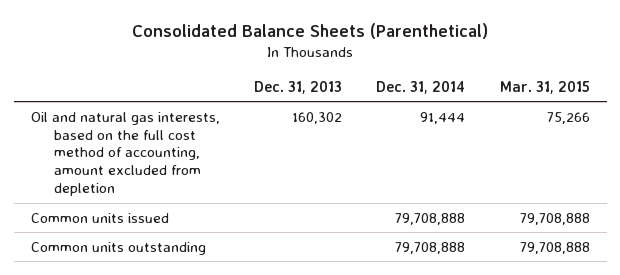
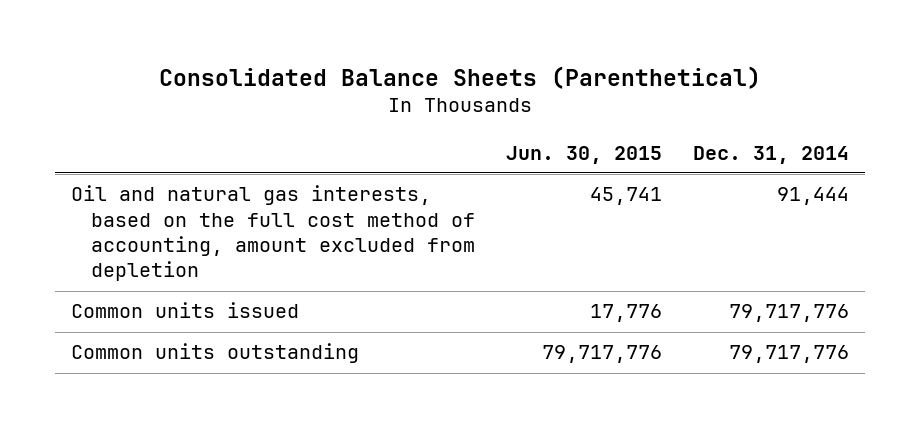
[254,81,343,95] Dec. 31, 2013 -> none
[499,81,590,95] Mar. 31, 2015 -> none
none -> [506,145,663,164] Jun. 30, 2015
[395,212,466,225] 79,708,888 -> [729,304,850,323] 79,717,776
[395,241,466,254] 79,708,888 -> [729,345,850,364] 79,717,776

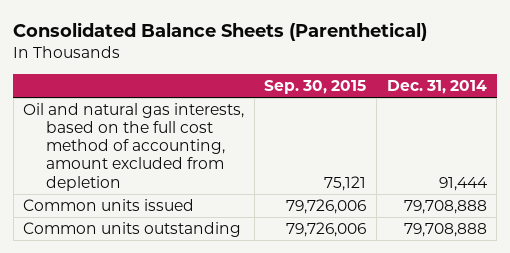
[506,145,663,164] Jun. 30, 2015 -> none
none -> [264,79,367,94] Sep. 30, 2015
[729,304,850,323] 79,717,776 -> [403,200,487,215] 79,708,888
[729,345,850,364] 79,717,776 -> [403,223,487,238] 79,708,888

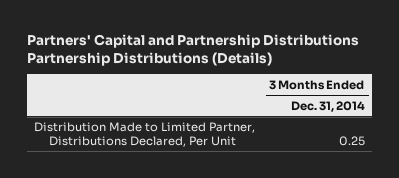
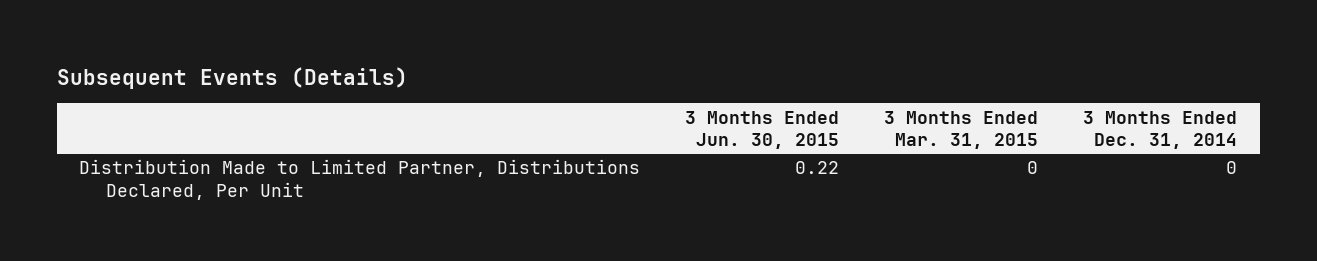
[27,34,360,66] Partners' Capital and Partnership Distributions Partnership Distributions (Details) -> [56,67,408,90] Subsequent Events (Details)
none -> [685,110,840,150] 3 Months Ended Jun. 30, 2015
none -> [884,110,1039,150] 3 Months Ended Mar. 31, 2015
[338,136,365,147] 0.25 -> [1226,161,1238,175] 0

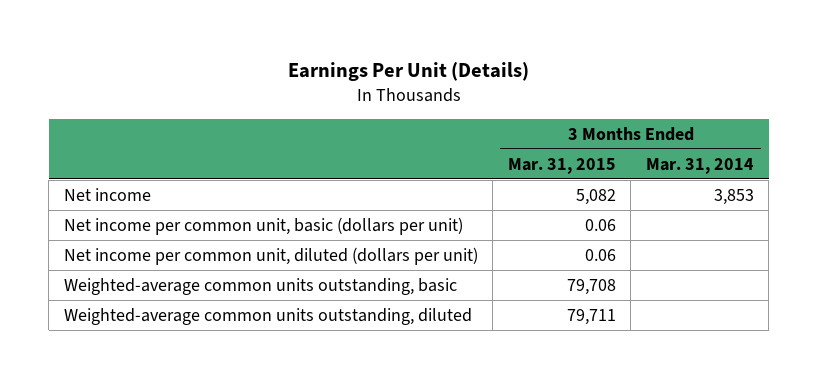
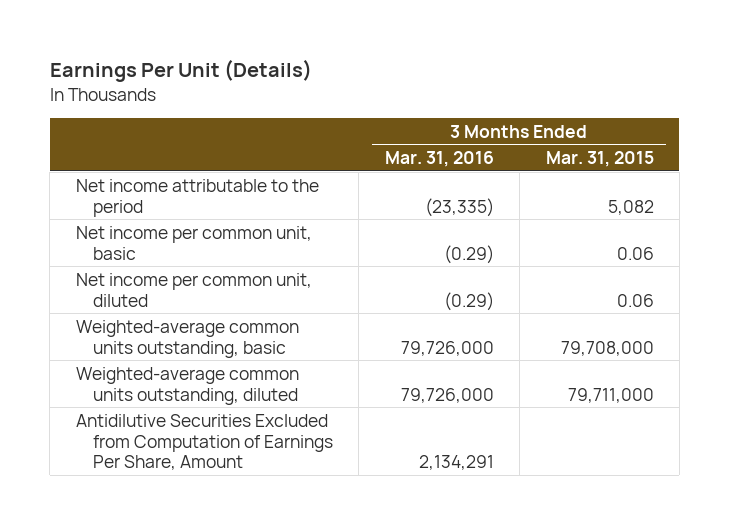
[645,157,754,174] Mar. 31, 2014 -> none
none -> [384,150,494,167] Mar. 31, 2016
[63,187,151,201] Net income -> [75,178,319,217] Net income attributable to the period
[63,216,463,235] Net income per common unit, basic (dollars per unit) -> [75,225,312,260] Net income per common unit, basic
[63,246,478,265] Net income per common unit, diluted (dollars per unit) -> [75,272,312,307] Net income per common unit, diluted
[566,278,616,295] 79,708 -> [560,340,654,356] 79,708,000
[566,308,616,325] 79,711 -> [567,387,654,403] 79,711,000
none -> [75,413,334,471] Antidilutive Securities Excluded from Computation of Earnings Per Share, Amount

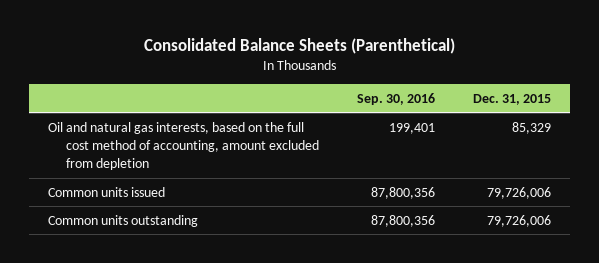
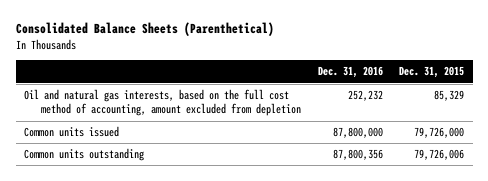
[357,92,436,105] Sep. 30, 2016 -> none
none -> [317,66,383,79] Dec. 31, 2016
[487,186,552,199] 79,726,006 -> [414,127,465,139] 79,726,000

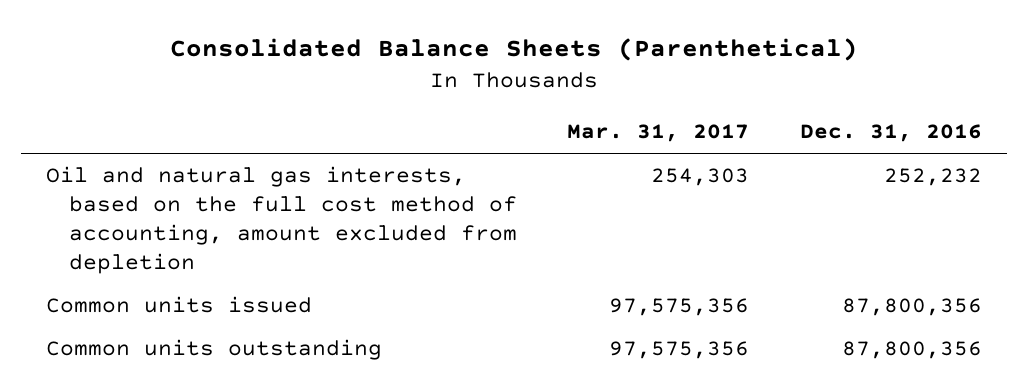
[399,66,465,79] Dec. 31, 2015 -> none
none -> [567,124,750,143] Mar. 31, 2017
[332,127,383,139] 87,800,000 -> [841,298,982,317] 87,800,356

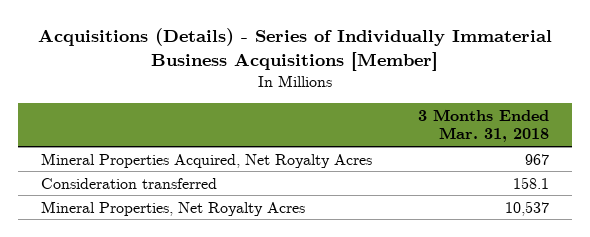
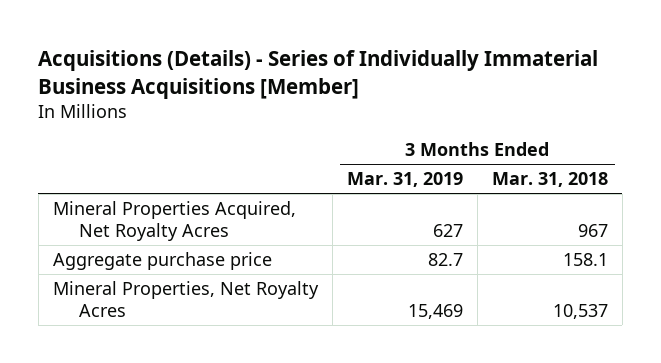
none -> [346,172,463,188] Mar. 31, 2019
[40,177,217,189] Consideration transferred -> [52,251,272,270] Aggregate purchase price

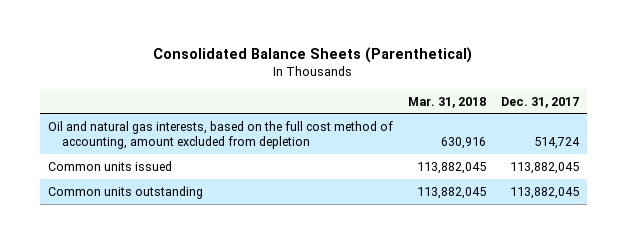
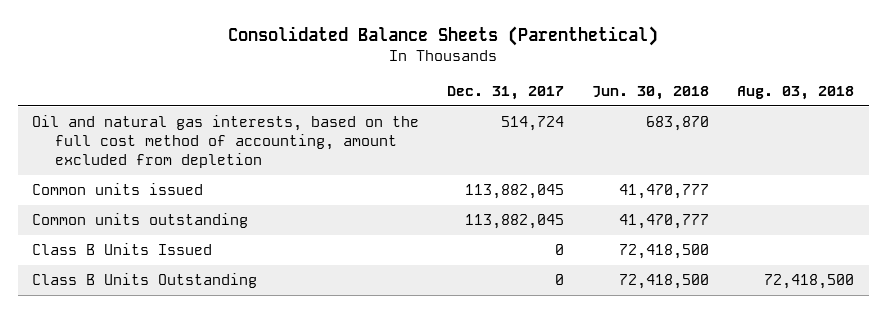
[407,96,486,108] Mar. 31, 2018 -> none
none -> [592,86,710,101] Jun. 30, 2018
none -> [737,86,855,101] Aug. 03, 2018
none -> [32,243,213,256] Class B Units Issued
none -> [32,273,258,289] Class B Units Outstanding

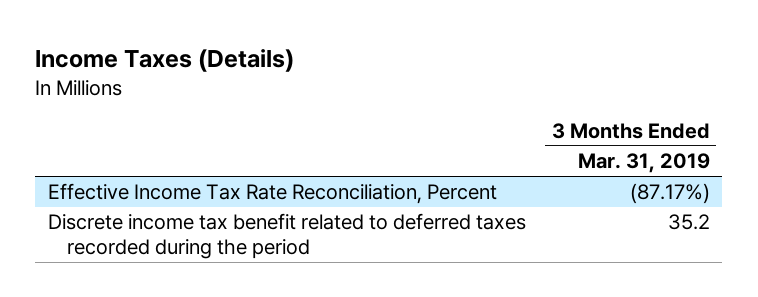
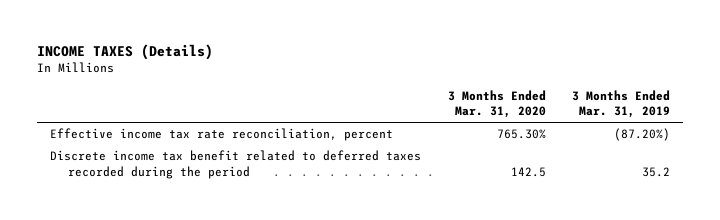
[35,49,295,73] Income Taxes (Details) -> [36,43,213,60] INCOME TAXES (Details)
none -> [447,89,546,119] 3 Months Ended Mar. 31, 2020
[48,183,498,205] Effective Income Tax Rate Reconciliation, Percent -> [50,128,394,142] Effective income tax rate reconciliation, percent
[629,183,710,205] (87.17%) -> [613,128,670,142] (87.20%)

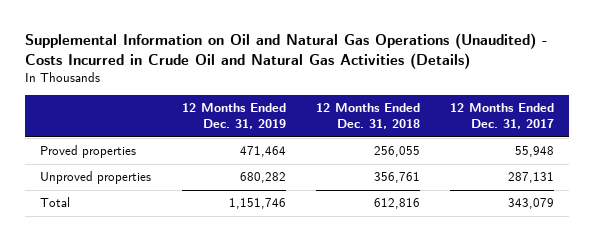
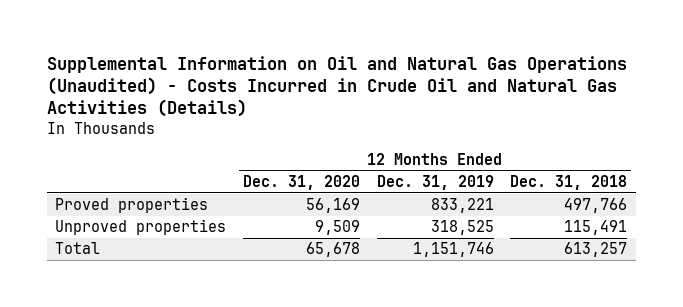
[450,102,555,130] 12 Months Ended Dec. 31, 2017 -> none
none -> [243,174,361,190] Dec. 31, 2020
[239,146,286,158] 471,464 -> [430,198,494,214] 833,221
[373,146,420,158] 256,055 -> [564,198,628,214] 497,766
[239,172,286,184] 680,282 -> [430,220,494,236] 318,525
[373,172,420,184] 356,761 -> [564,220,628,236] 115,491
[373,198,420,210] 612,816 -> [564,242,628,258] 613,257

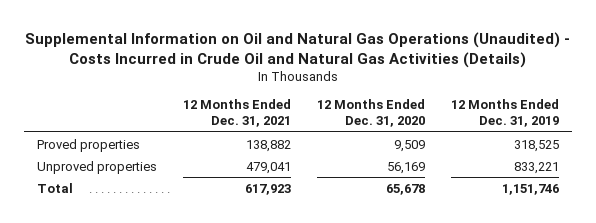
[510,174,628,190] Dec. 31, 2018 -> none
none -> [182,99,291,128] 12 Months Ended Dec. 31, 2021
[306,198,361,214] 56,169 -> [394,139,426,152] 9,509
[430,198,494,214] 833,221 -> [514,139,560,152] 318,525
[315,220,361,236] 9,509 -> [387,161,426,174] 56,169
[430,220,494,236] 318,525 -> [514,161,560,174] 833,221

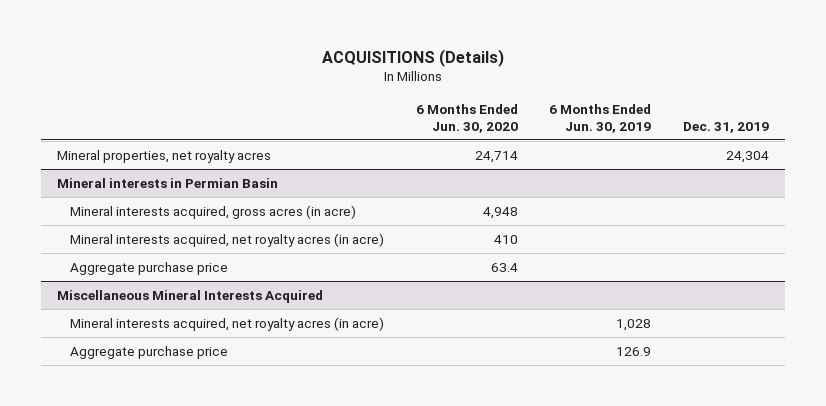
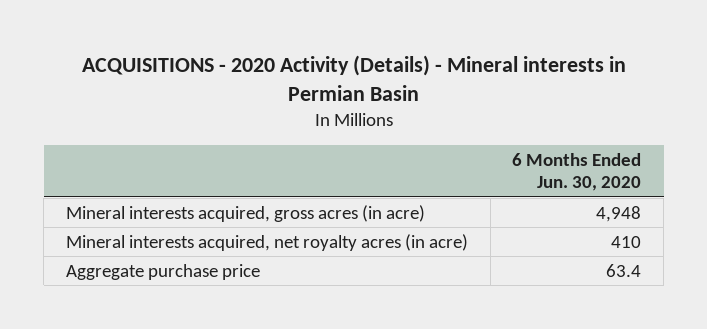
[322,48,505,67] ACQUISITIONS (Details) -> [81,55,626,102] ACQUISITIONS - 2020 Activity (Details) - Mineral interests in Permian Basin
[549,103,652,133] 6 Months Ended Jun. 30, 2019 -> none
[682,121,769,133] Dec. 31, 2019 -> none
[57,149,272,163] Mineral properties, net royalty acres -> none
[57,177,279,188] Mineral interests in Permian Basin -> none
[57,289,324,303] Miscellaneous Mineral Interests Acquired -> none
[69,316,384,331] Mineral interests acquired, net royalty acres (in acre) -> none
[69,345,228,359] Aggregate purchase price -> none

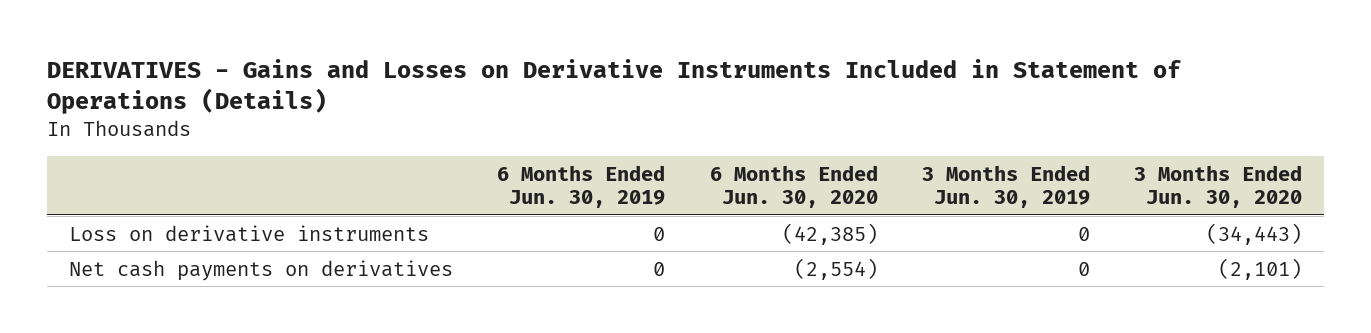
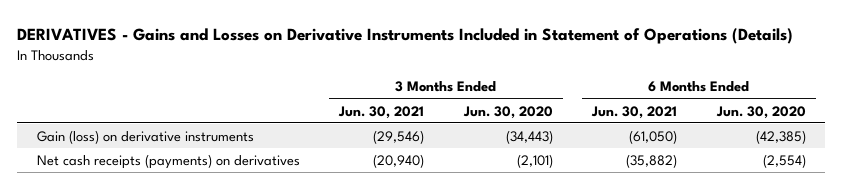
[497,164,666,209] 6 Months Ended Jun. 30, 2019 -> none
[921,164,1090,209] 3 Months Ended Jun. 30, 2019 -> none
none -> [338,105,425,119] Jun. 30, 2021
none -> [591,105,678,119] Jun. 30, 2021
[69,224,430,242] Loss on derivative instruments -> [36,129,254,144] Gain (loss) on derivative instruments
[69,259,454,281] Net cash payments on derivatives -> [36,153,300,169] Net cash receipts (payments) on derivatives

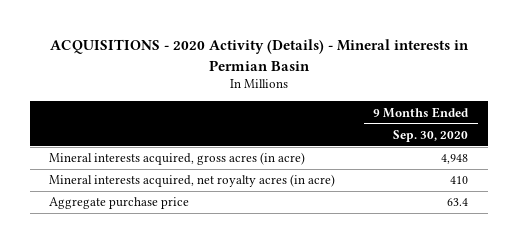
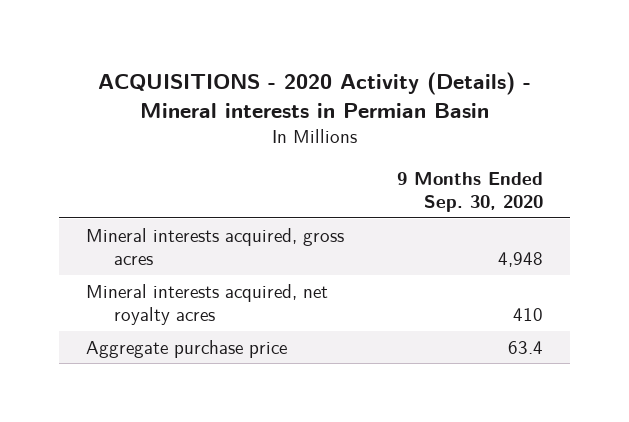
[49,152,306,166] Mineral interests acquired, gross acres (in acre) -> [85,227,344,266] Mineral interests acquired, gross acres
[49,174,336,188] Mineral interests acquired, net royalty acres (in acre) -> [85,283,328,326] Mineral interests acquired, net royalty acres

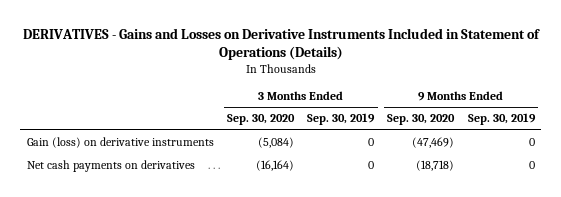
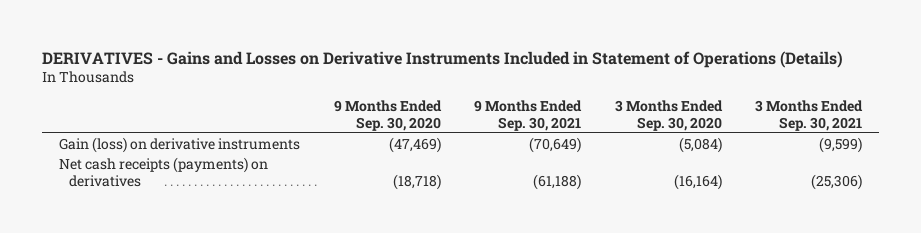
[307,113,376,126] Sep. 30, 2019 -> none
[467,113,536,126] Sep. 30, 2019 -> none
none -> [474,100,583,131] 9 Months Ended Sep. 30, 2021
none -> [755,100,864,131] 3 Months Ended Sep. 30, 2021
[26,160,195,173] Net cash payments on derivatives -> [59,157,269,187] Net cash receipts (payments) on derivatives

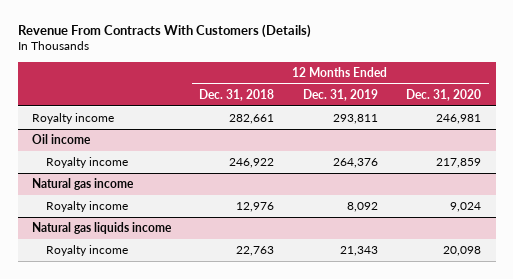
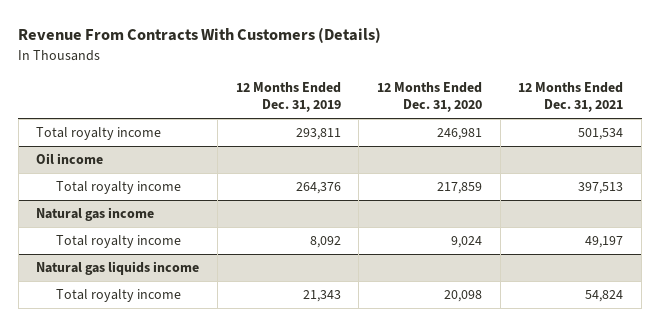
[199,88,275,101] Dec. 31, 2018 -> none
none -> [518,82,624,112] 12 Months Ended Dec. 31, 2021
[31,113,114,125] Royalty income -> [36,127,162,141] Total royalty income
[45,157,128,169] Royalty income -> [56,181,182,195] Total royalty income
[45,201,128,213] Royalty income -> [56,235,182,249] Total royalty income
[45,245,128,257] Royalty income -> [56,289,182,303] Total royalty income

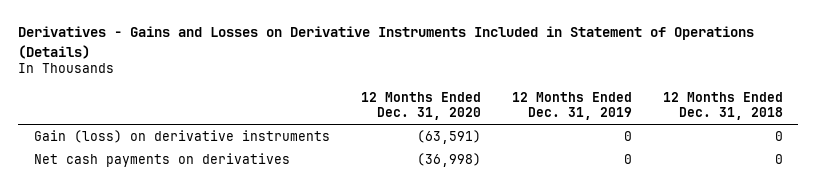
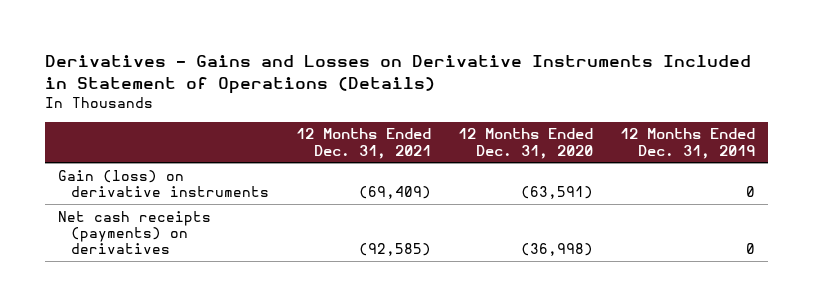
[662,91,783,121] 12 Months Ended Dec. 31, 2018 -> none
none -> [295,128,431,159] 12 Months Ended Dec. 31, 2021
[33,153,290,168] Net cash payments on derivatives -> [58,210,212,255] Net cash receipts (payments) on derivatives

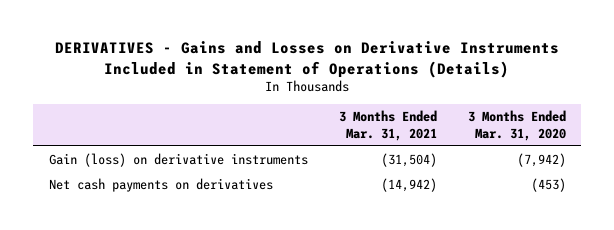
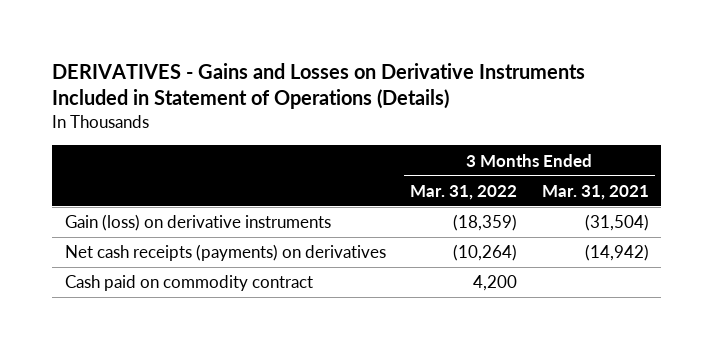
[467,110,566,141] 3 Months Ended Mar. 31, 2020 -> none
none -> [410,184,518,200] Mar. 31, 2022
[48,177,273,192] Net cash payments on derivatives -> [64,244,386,262] Net cash receipts (payments) on derivatives
none -> [64,275,313,292] Cash paid on commodity contract

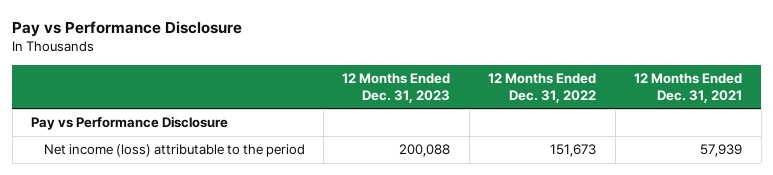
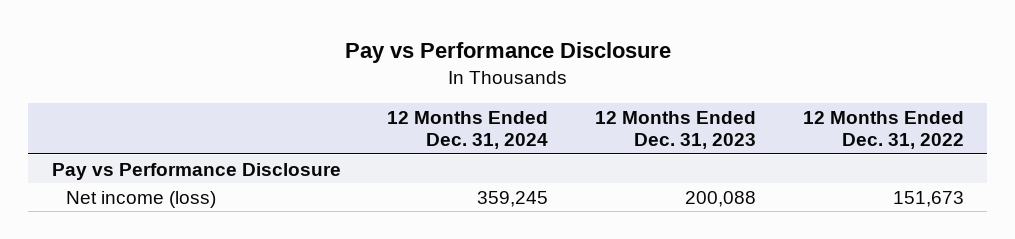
[634,72,743,103] 12 Months Ended Dec. 31, 2021 -> none
none -> [387,110,549,150] 12 Months Ended Dec. 31, 2024
[43,144,305,158] Net income (loss) attributable to the period -> [66,190,217,208] Net income (loss)

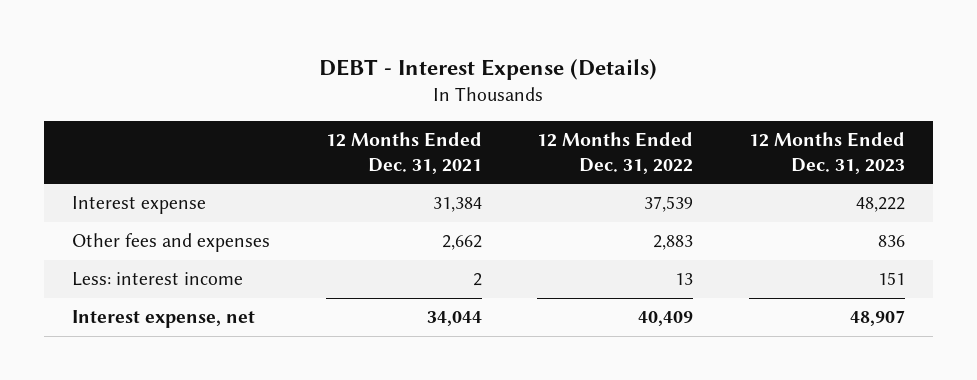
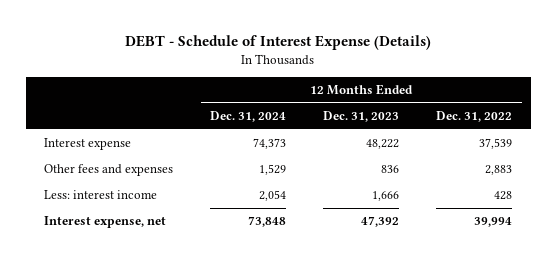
[319,58,658,80] DEBT - Interest Expense (Details) -> [125,35,432,51] DEBT - Schedule of Interest Expense (Details)
[325,132,482,174] 12 Months Ended Dec. 31, 2021 -> none
none -> [210,111,287,123] Dec. 31, 2024
[675,273,694,286] 13 -> [494,191,513,201] 428
[878,272,906,286] 151 -> [372,191,400,202] 1,666
[638,311,694,327] 40,409 -> [474,217,513,228] 39,994
[850,310,906,327] 48,907 -> [361,216,400,228] 47,392

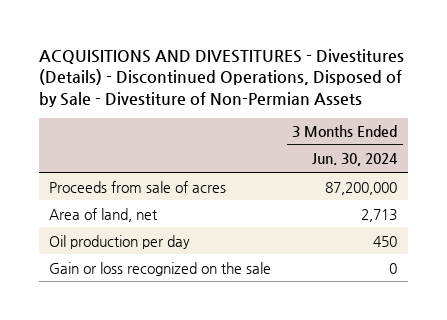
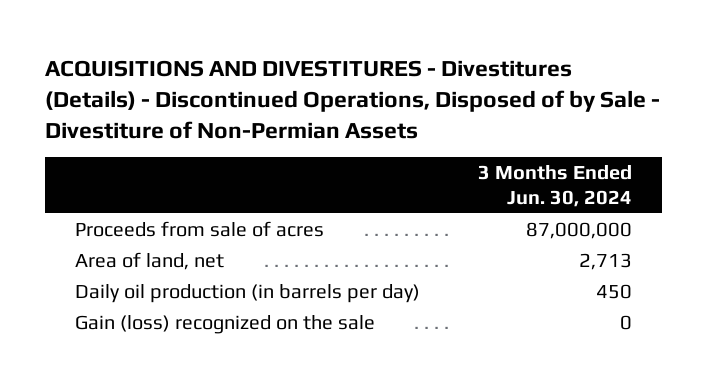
[325,181,398,195] 87,200,000 -> [526,221,633,239] 87,000,000
[49,234,191,249] Oil production per day -> [74,283,420,303] Daily oil production (in barrels per day)
[49,261,272,276] Gain or loss recognized on the sale -> [74,314,375,334] Gain (loss) recognized on the sale

